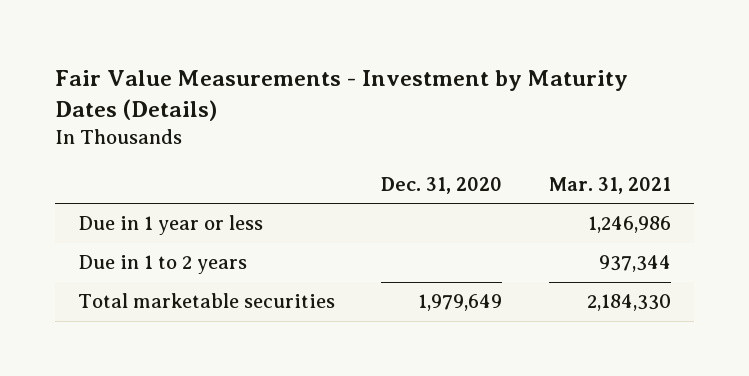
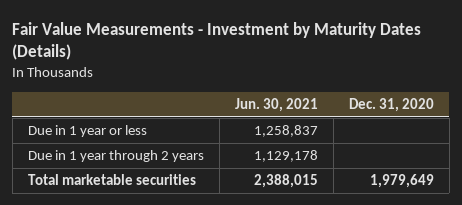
[549,176,672,194] Mar. 31, 2021 -> none
none -> [234,97,318,112] Jun. 30, 2021
[77,255,247,275] Due in 1 to 2 years -> [27,150,204,163] Due in 1 year through 2 years

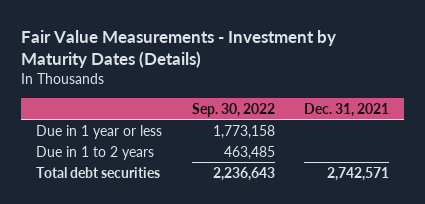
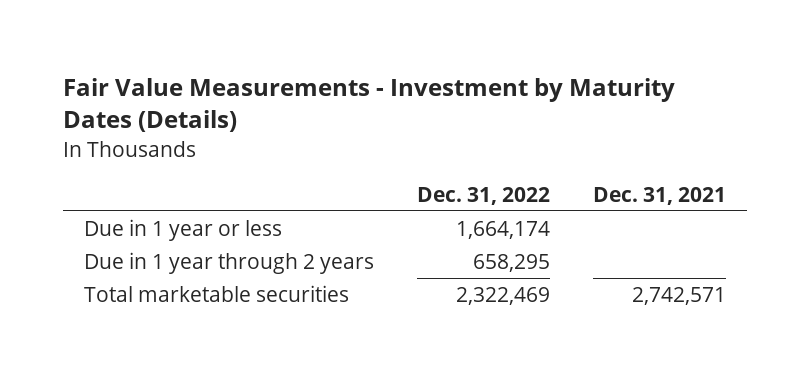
[191,102,275,117] Sep. 30, 2022 -> none
none -> [417,186,551,205] Dec. 31, 2022
[36,145,155,160] Due in 1 to 2 years -> [84,251,375,274] Due in 1 year through 2 years
[36,166,161,178] Total debt securities -> [84,284,350,302] Total marketable securities

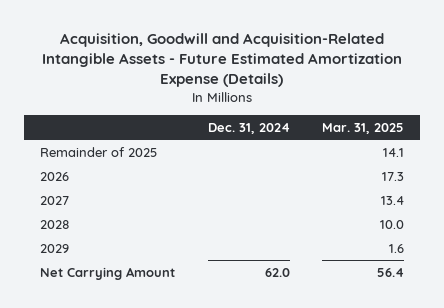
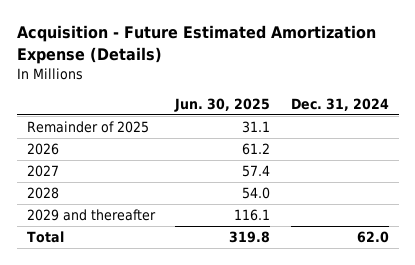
[42,33,403,88] Acquisition, Goodwill and Acquisition-Related Intangible Assets - Future Estimated Amortization Expense (Details) -> [16,25,376,65] Acquisition - Future Estimated Amortization Expense (Details)
[321,122,404,134] Mar. 31, 2025 -> none
none -> [174,98,271,113] Jun. 30, 2025
[40,243,70,253] 2029 -> none
none -> [26,208,156,221] 2029 and thereafter
[40,266,176,280] Net Carrying Amount -> [26,230,64,243] Total

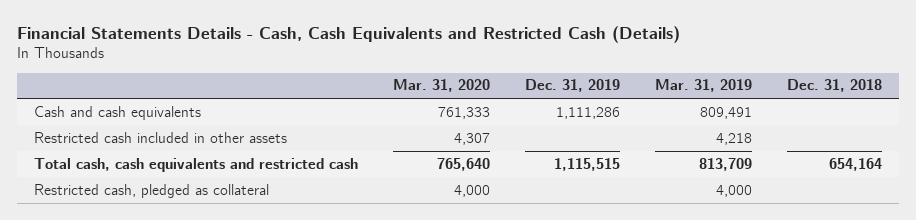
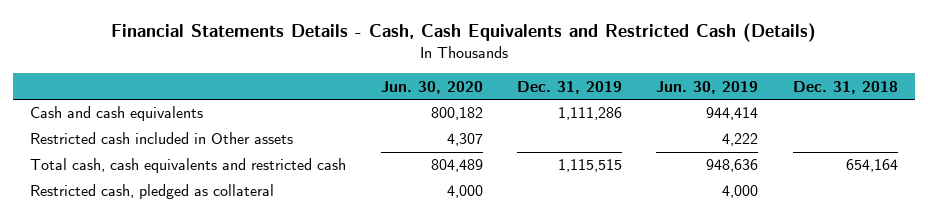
[392,79,490,93] Mar. 31, 2020 -> none
[654,79,752,93] Mar. 31, 2019 -> none
none -> [380,80,483,94] Jun. 30, 2020
none -> [656,80,759,94] Jun. 30, 2019
[33,131,287,143] Restricted cash included in other assets -> [30,132,294,145] Restricted cash included in Other assets

